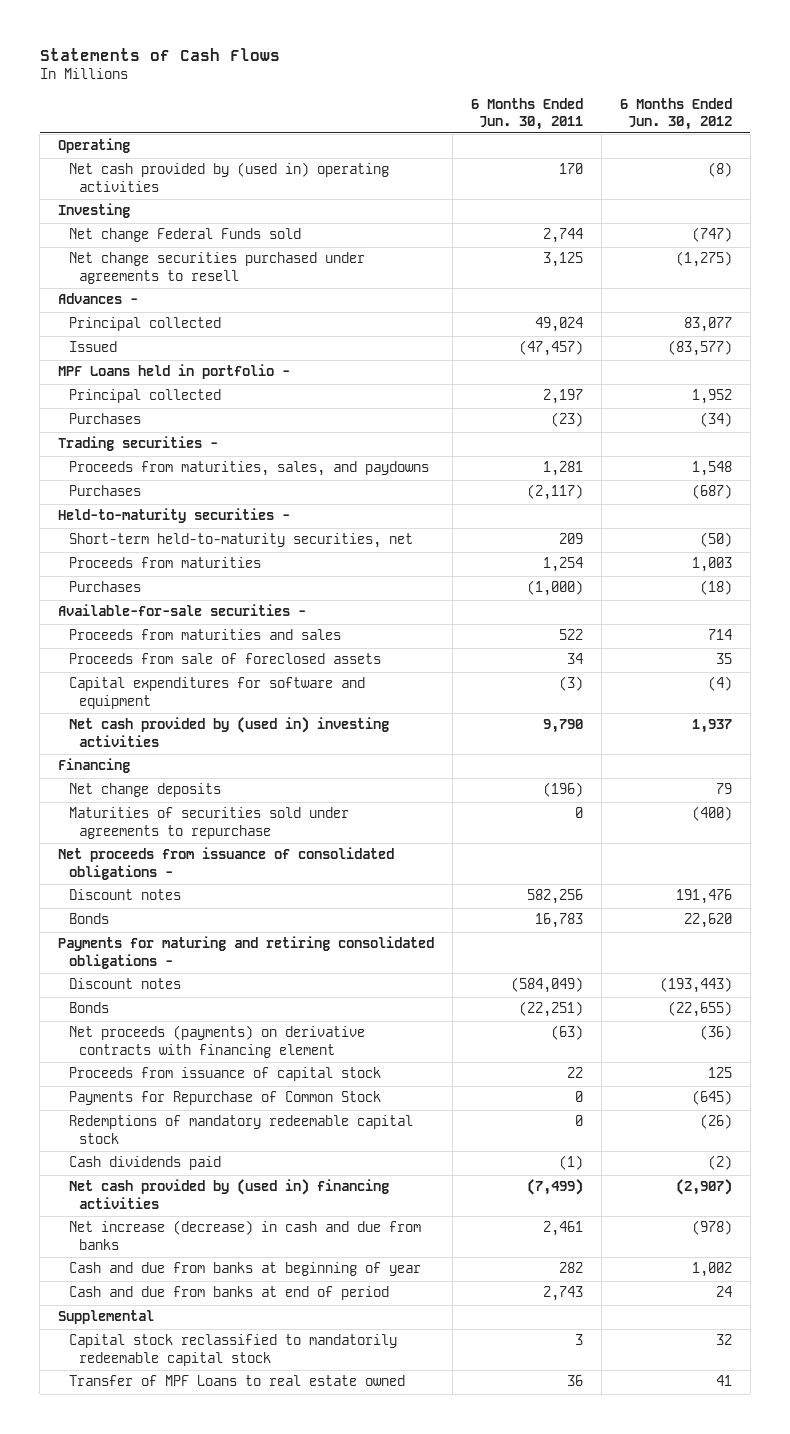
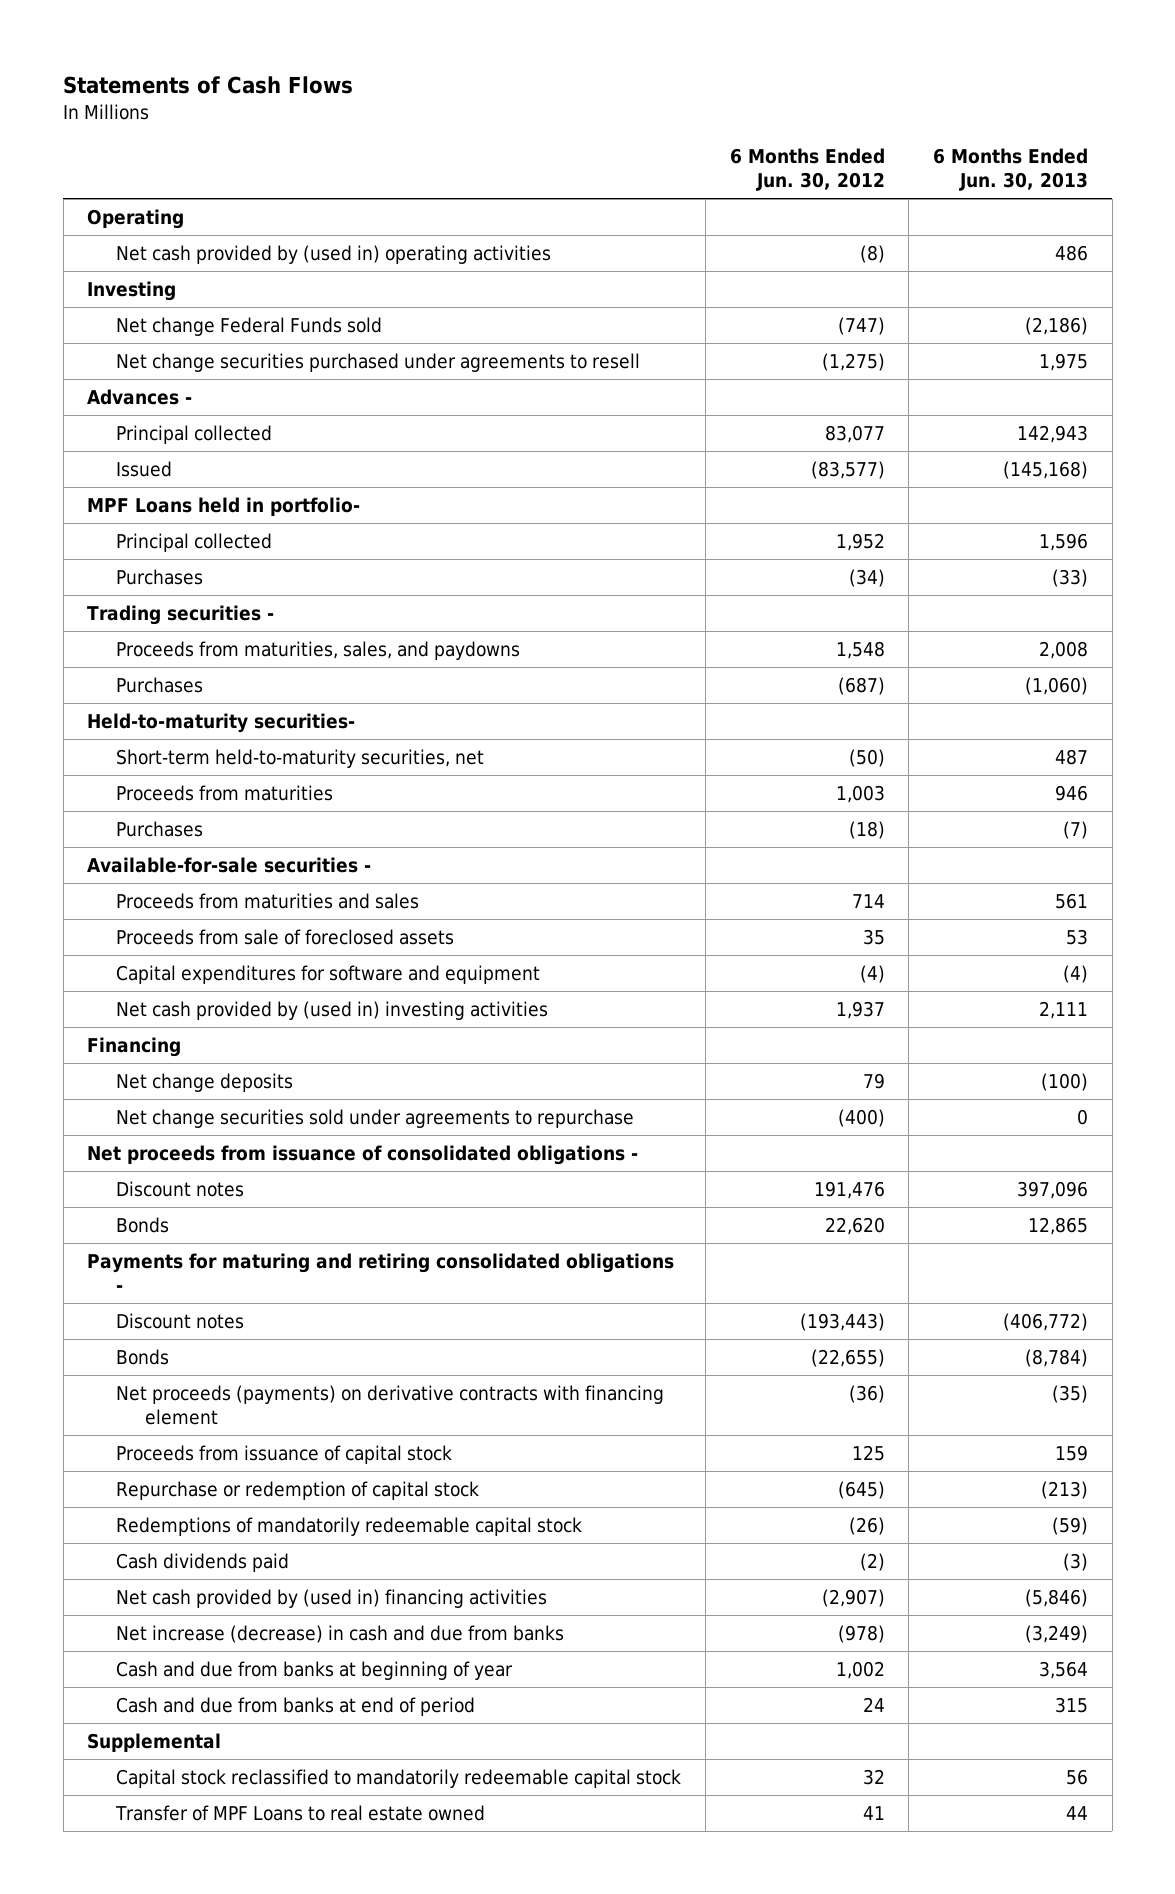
[470,97,583,130] 6 Months Ended Jun. 30, 2011 -> none
none -> [932,147,1088,192] 6 Months Ended Jun. 30, 2013
[58,364,291,380] MPF Loans held in portfolio - -> [87,496,361,516] MPF Loans held in portfolio-
[58,508,291,524] Held-to-maturity securities - -> [87,712,356,733] Held-to-maturity securities-
[68,807,349,839] Maturities of securities sold under agreements to repurchase -> [116,1108,635,1128] Net change securities sold under agreements to repurchase
[68,1091,381,1106] Payments for Repurchase of Common Stock -> [116,1480,480,1500] Repurchase or redemption of capital stock
[68,1115,413,1144] Redemptions of mandatory redeemable capital stock -> [116,1516,583,1536] Redemptions of mandatorily redeemable capital stock

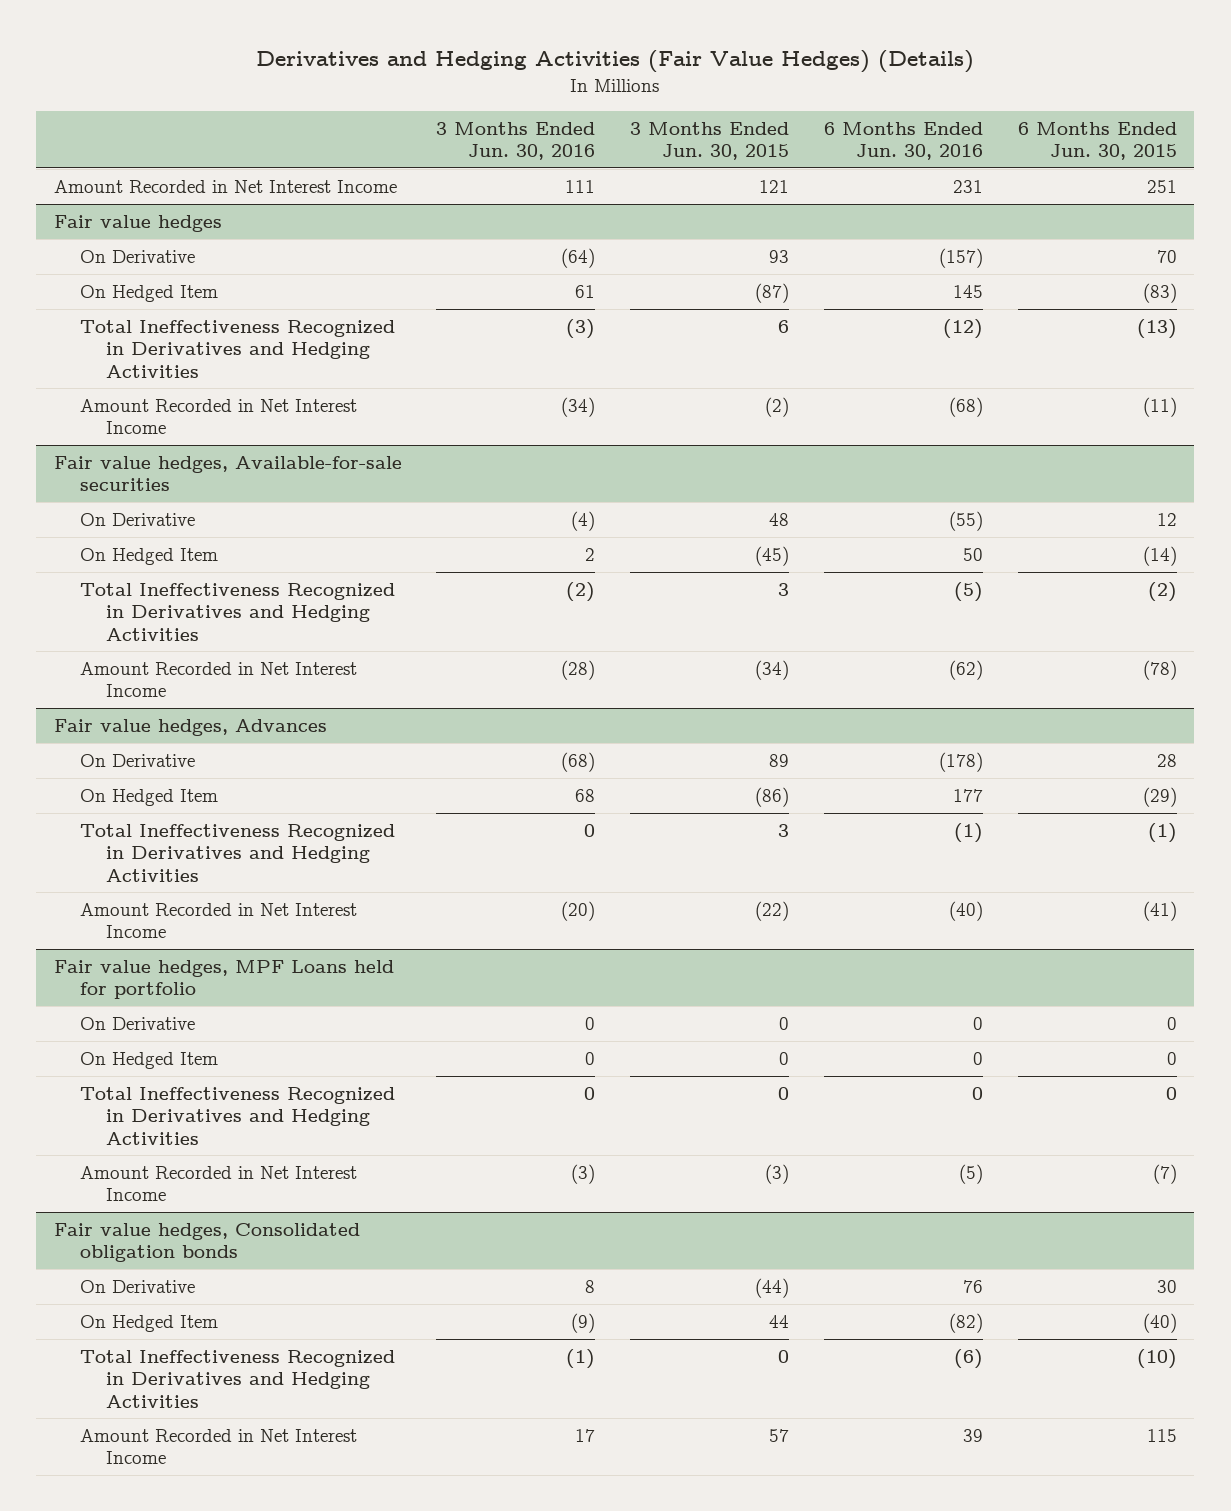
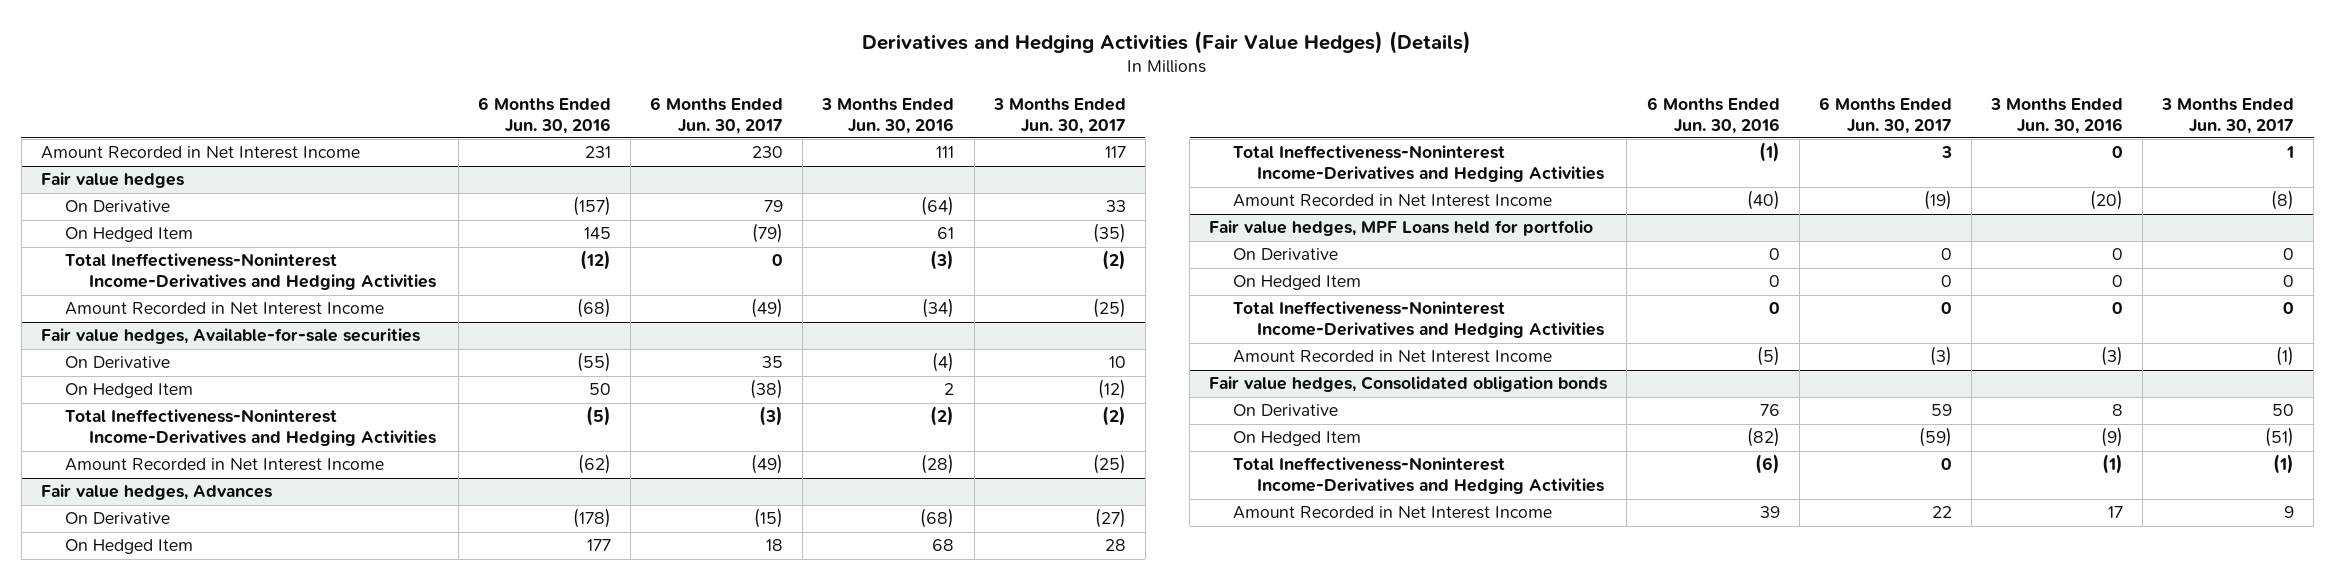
[630,121,790,160] 3 Months Ended Jun. 30, 2015 -> none
[1017,121,1177,160] 6 Months Ended Jun. 30, 2015 -> none
none -> [650,96,784,134] 6 Months Ended Jun. 30, 2017
none -> [992,97,1126,134] 3 Months Ended Jun. 30, 2017
[79,320,395,378] Total Ineffectiveness Recognized in Derivatives and Hedging Activities -> [64,253,436,291] Total Ineffectiveness-Noninterest Income-Derivatives and Hedging Activities
[79,583,395,641] Total Ineffectiveness Recognized in Derivatives and Hedging Activities -> [64,409,436,447] Total Ineffectiveness-Noninterest Income-Derivatives and Hedging Activities
[79,824,395,882] Total Ineffectiveness Recognized in Derivatives and Hedging Activities -> [1233,145,1605,183] Total Ineffectiveness-Noninterest Income-Derivatives and Hedging Activities
[79,1087,395,1145] Total Ineffectiveness Recognized in Derivatives and Hedging Activities -> [1233,301,1605,339] Total Ineffectiveness-Noninterest Income-Derivatives and Hedging Activities
[79,1350,395,1408] Total Ineffectiveness Recognized in Derivatives and Hedging Activities -> [1233,457,1605,495] Total Ineffectiveness-Noninterest Income-Derivatives and Hedging Activities

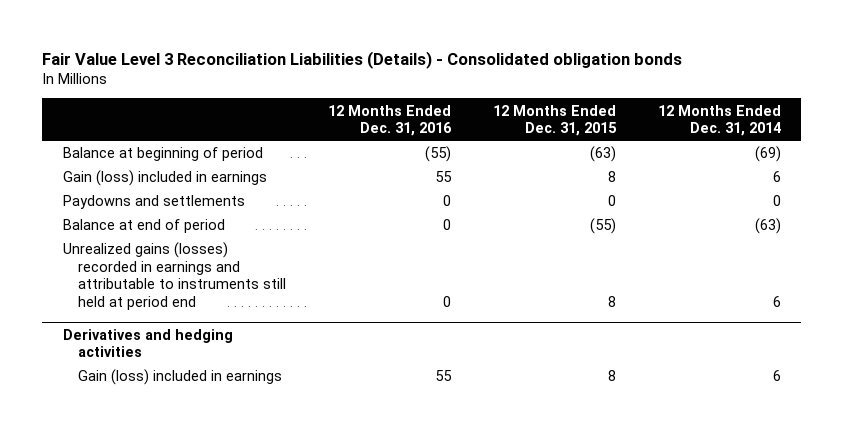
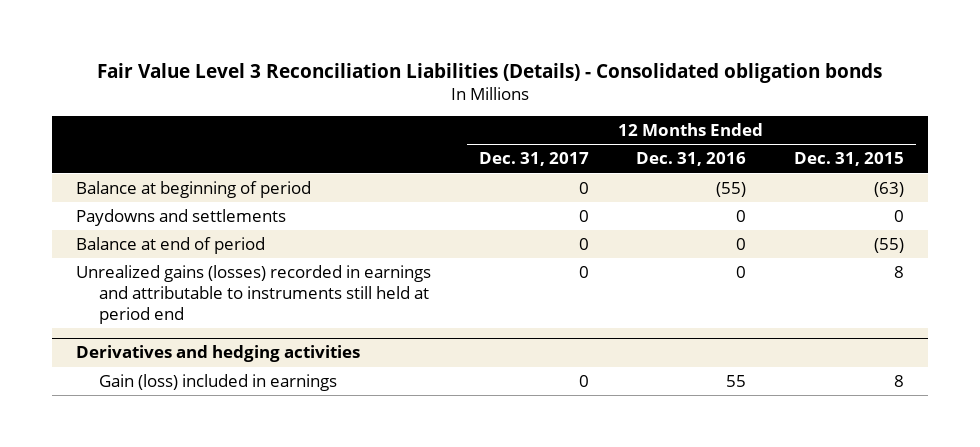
[657,104,781,137] 12 Months Ended Dec. 31, 2014 -> none
none -> [478,152,589,167] Dec. 31, 2017
[63,170,268,187] Gain (loss) included in earnings -> none

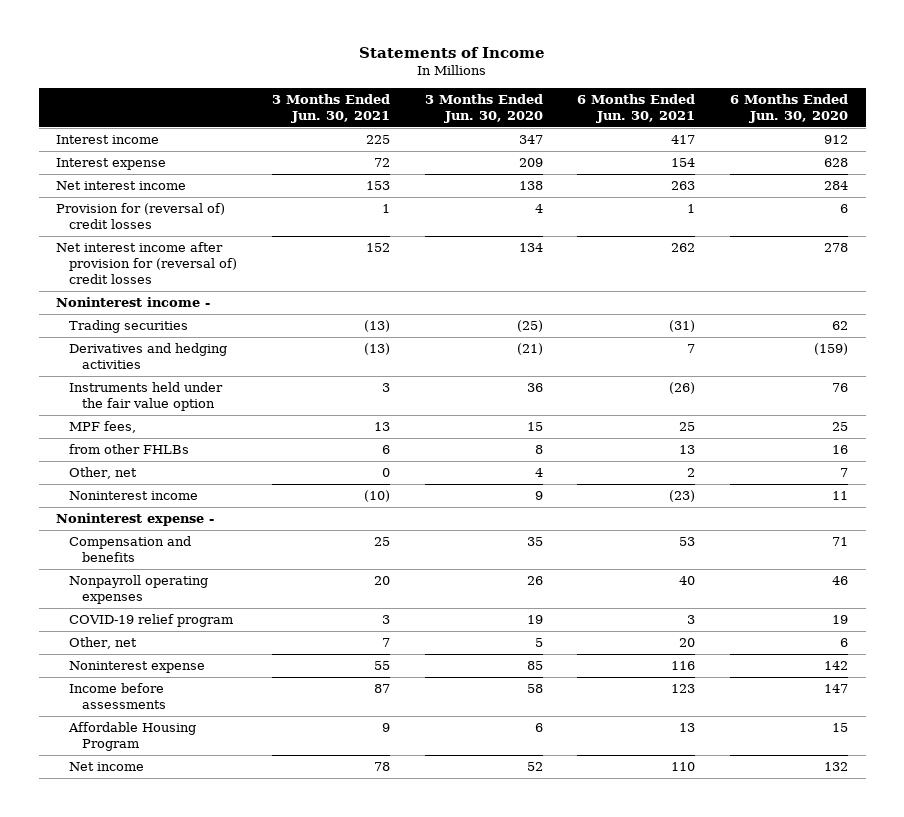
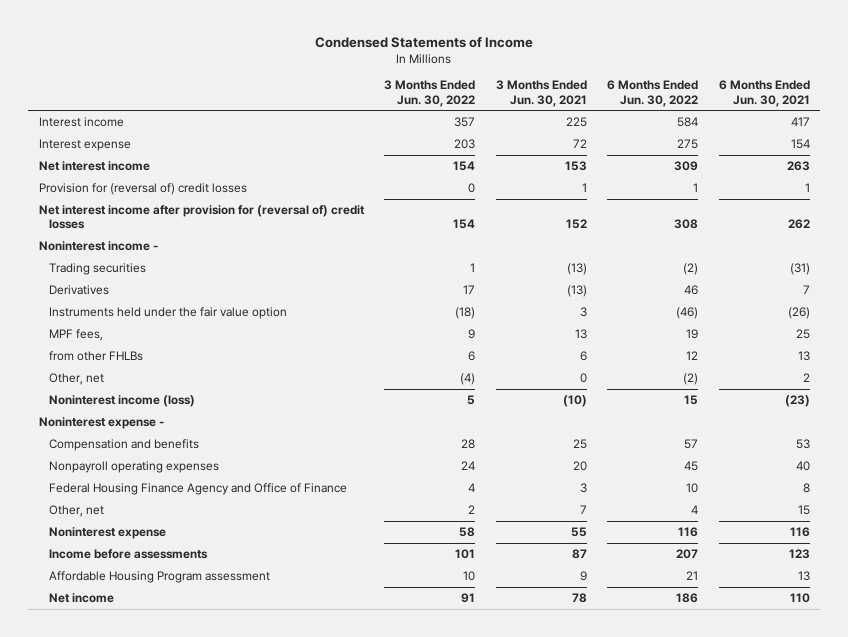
[359,47,546,59] Statements of Income -> [315,36,534,48] Condensed Statements of Income
[424,93,543,124] 3 Months Ended Jun. 30, 2020 -> none
[730,93,849,124] 6 Months Ended Jun. 30, 2020 -> none
none -> [384,80,476,107] 3 Months Ended Jun. 30, 2022
none -> [607,80,699,107] 6 Months Ended Jun. 30, 2022
[69,343,228,370] Derivatives and hedging activities -> [48,284,109,295] Derivatives
[69,491,199,501] Noninterest income -> [48,394,195,407] Noninterest income (loss)
[69,614,234,628] COVID-19 relief program -> none
none -> [48,482,347,495] Federal Housing Finance Agency and Office of Finance
[679,638,696,648] 20 -> [797,504,810,515] 15
[68,722,197,752] Affordable Housing Program -> [48,570,270,583] Affordable Housing Program assessment

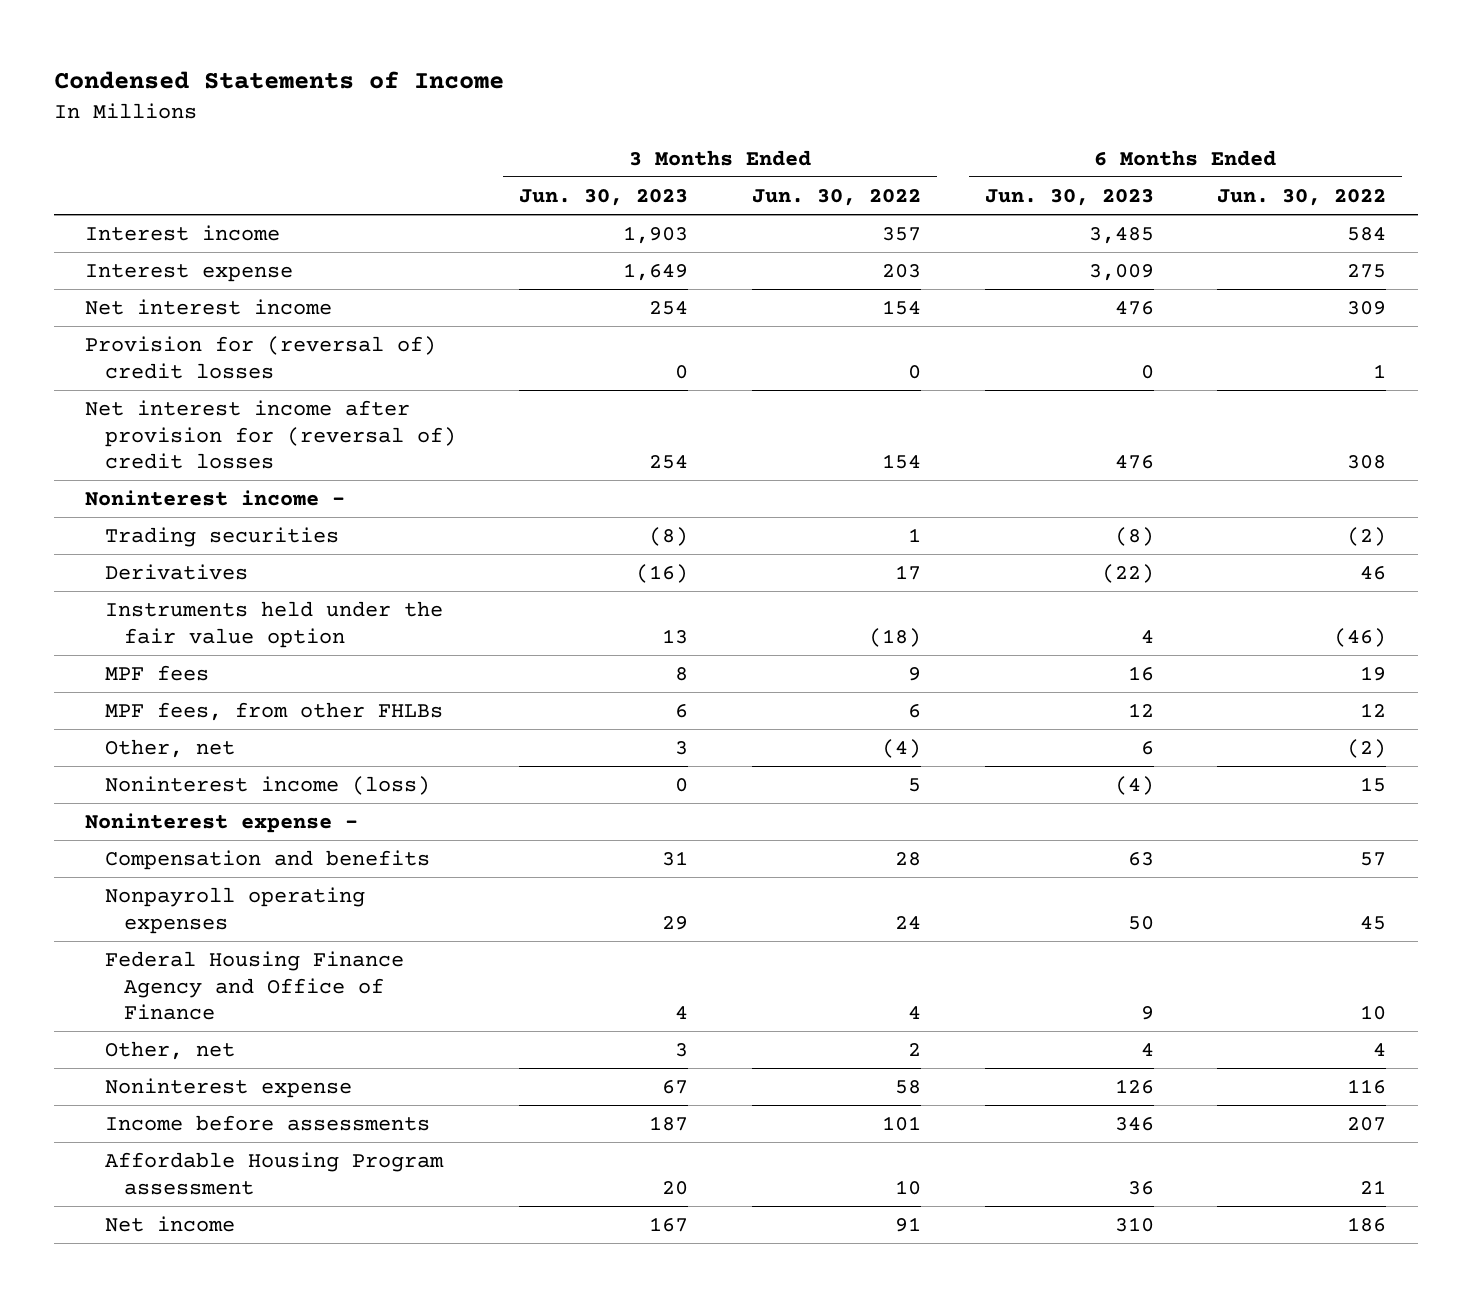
[495,80,587,107] 3 Months Ended Jun. 30, 2021 -> none
[718,80,810,107] 6 Months Ended Jun. 30, 2021 -> none
none -> [519,188,689,206] Jun. 30, 2023
none -> [984,188,1154,206] Jun. 30, 2023
[48,328,103,341] MPF fees, -> [104,665,209,682] MPF fees
[48,350,143,361] from other FHLBs -> [104,702,443,722] MPF fees, from other FHLBs

